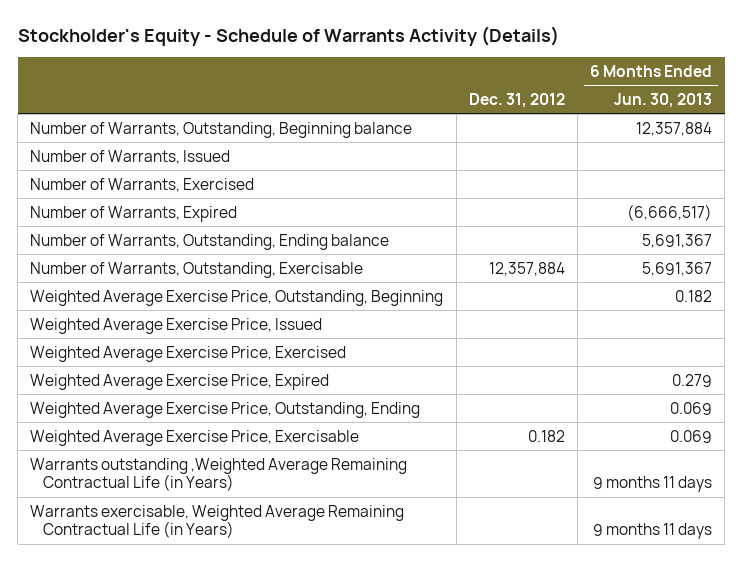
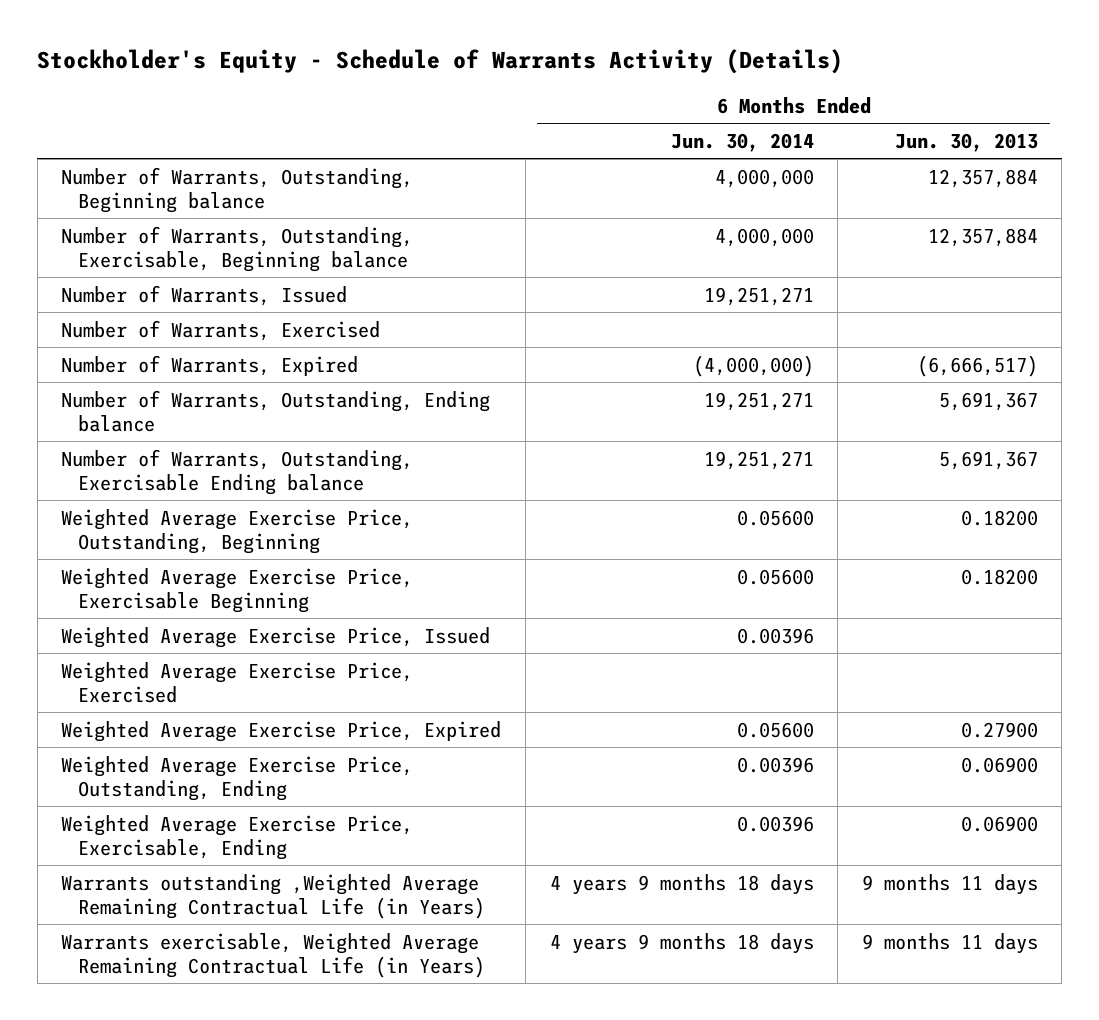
[468,93,565,109] Dec. 31, 2012 -> none
none -> [670,132,814,152] Jun. 30, 2014
none -> [61,225,414,272] Number of Warrants, Outstanding, Exercisable, Beginning balance
[30,261,364,278] Number of Warrants, Outstanding, Exercisable -> [61,448,414,495] Number of Warrants, Outstanding, Exercisable Ending balance
[674,289,712,302] 0.182 -> [960,509,1038,526] 0.18200
none -> [61,567,414,613] Weighted Average Exercise Price, Exercisable Beginning
[671,373,712,387] 0.279 -> [960,721,1038,738] 0.27900
[669,401,712,415] 0.069 -> [960,756,1038,773] 0.06900
[30,429,360,446] Weighted Average Exercise Price, Exercisable -> [61,814,414,860] Weighted Average Exercise Price, Exercisable, Ending
[669,429,712,443] 0.069 -> [960,815,1038,832] 0.06900

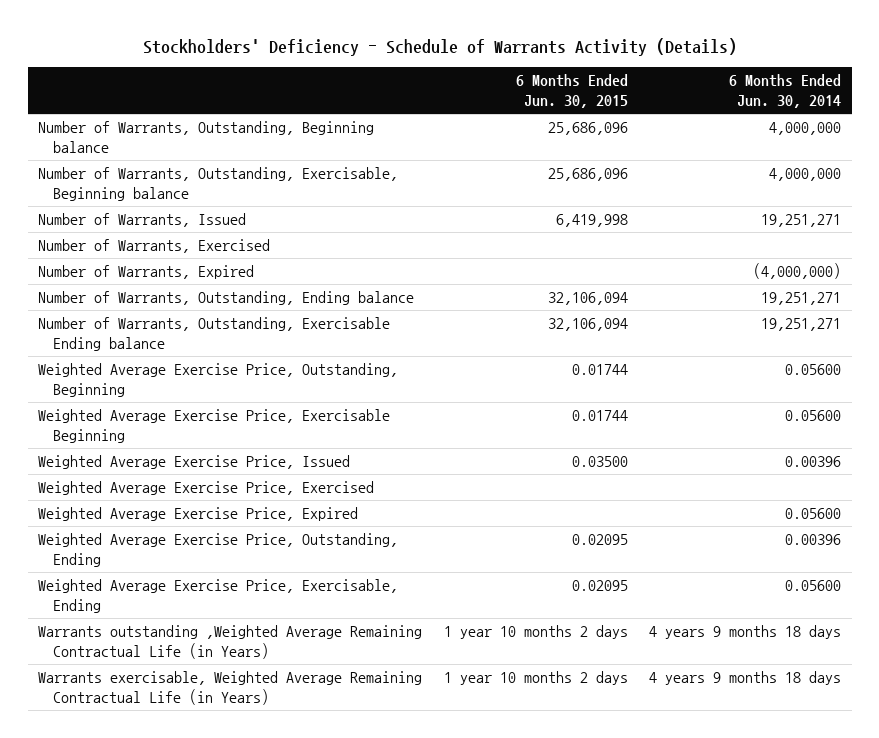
[37,49,844,75] Stockholder's Equity - Schedule of Warrants Activity (Details) -> [142,37,737,56] Stockholders' Deficiency - Schedule of Warrants Activity (Details)
[894,132,1038,152] Jun. 30, 2013 -> none
none -> [515,74,628,108] 6 Months Ended Jun. 30, 2015
[736,815,814,832] 0.00396 -> [784,580,841,592] 0.05600

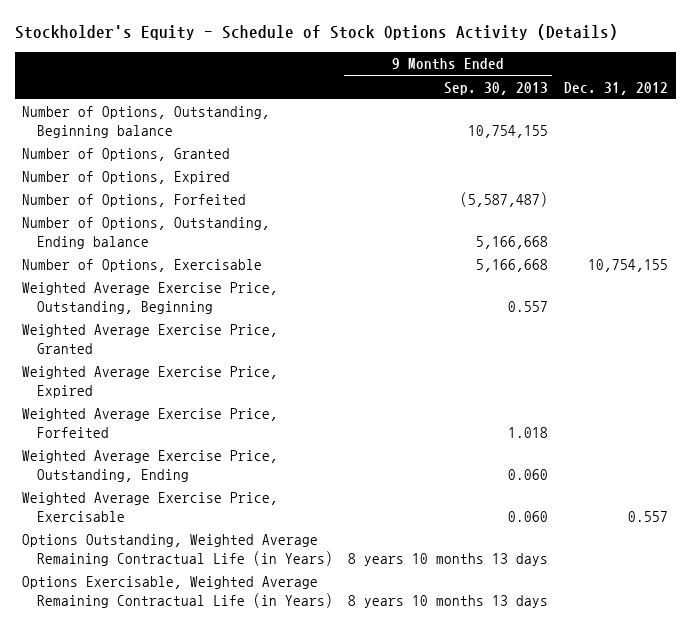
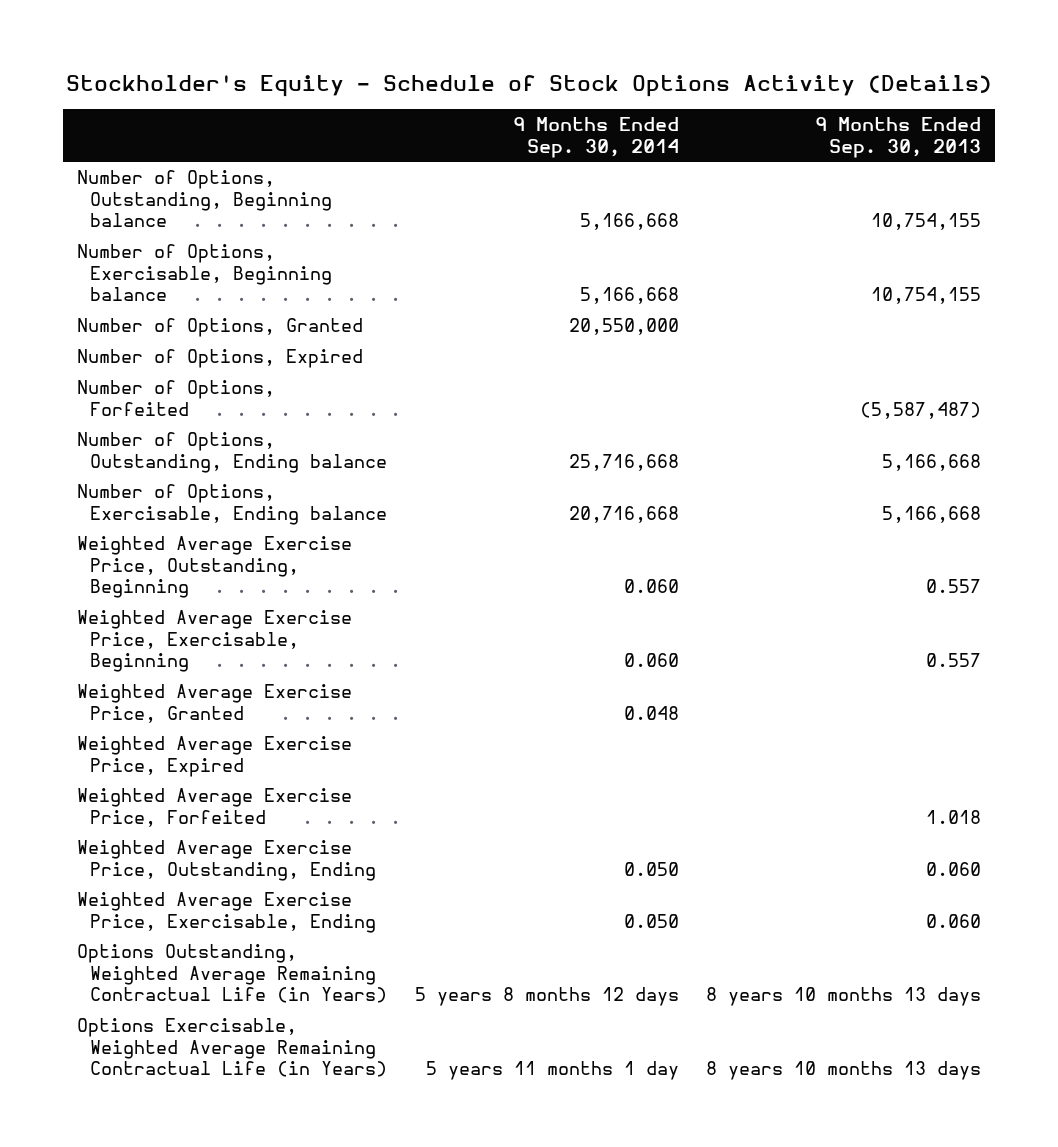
[564,81,669,95] Dec. 31, 2012 -> none
none -> [512,117,679,158] 9 Months Ended Sep. 30, 2014
none -> [76,244,332,301] Number of Options, Exercisable, Beginning balance
[22,259,263,273] Number of Options, Exercisable -> [76,484,387,525] Number of Options, Exercisable, Ending balance
none -> [76,610,352,672] Weighted Average Exercise Price, Exercisable, Beginning
[22,492,279,522] Weighted Average Exercise Price, Exercisable -> [76,892,376,933] Weighted Average Exercise Price, Exercisable, Ending

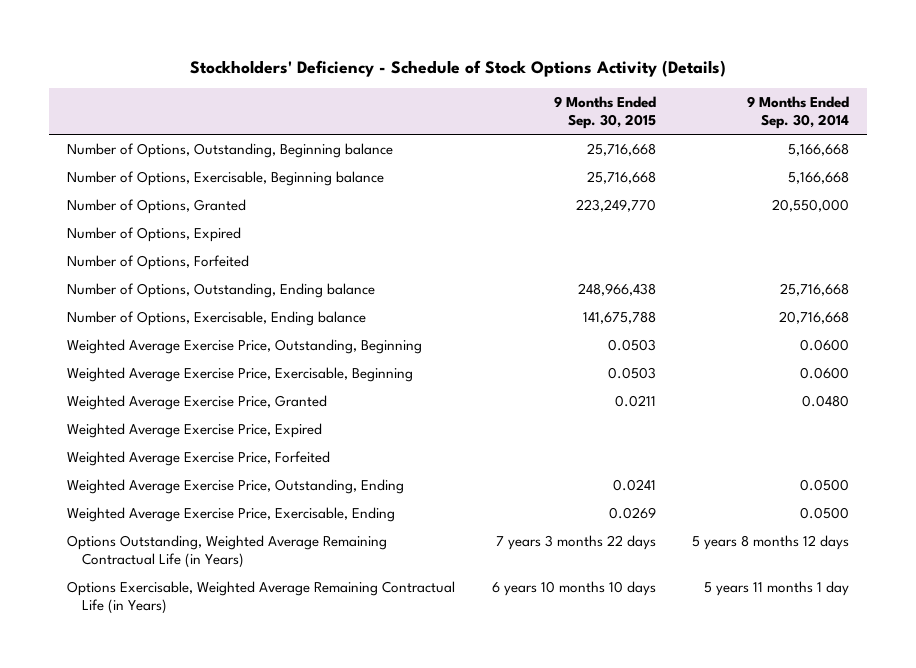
[65,74,992,97] Stockholder's Equity - Schedule of Stock Options Activity (Details) -> [190,59,727,77] Stockholders' Deficiency - Schedule of Stock Options Activity (Details)
[815,117,982,158] 9 Months Ended Sep. 30, 2013 -> none
none -> [553,96,656,130] 9 Months Ended Sep. 30, 2015
[623,578,679,593] 0.060 -> [799,339,849,352] 0.0600
[623,652,679,667] 0.060 -> [799,367,849,380] 0.0600
[623,705,679,720] 0.048 -> [801,395,849,408] 0.0480
[623,861,679,876] 0.050 -> [799,479,849,492] 0.0500
[623,913,679,928] 0.050 -> [799,507,849,520] 0.0500

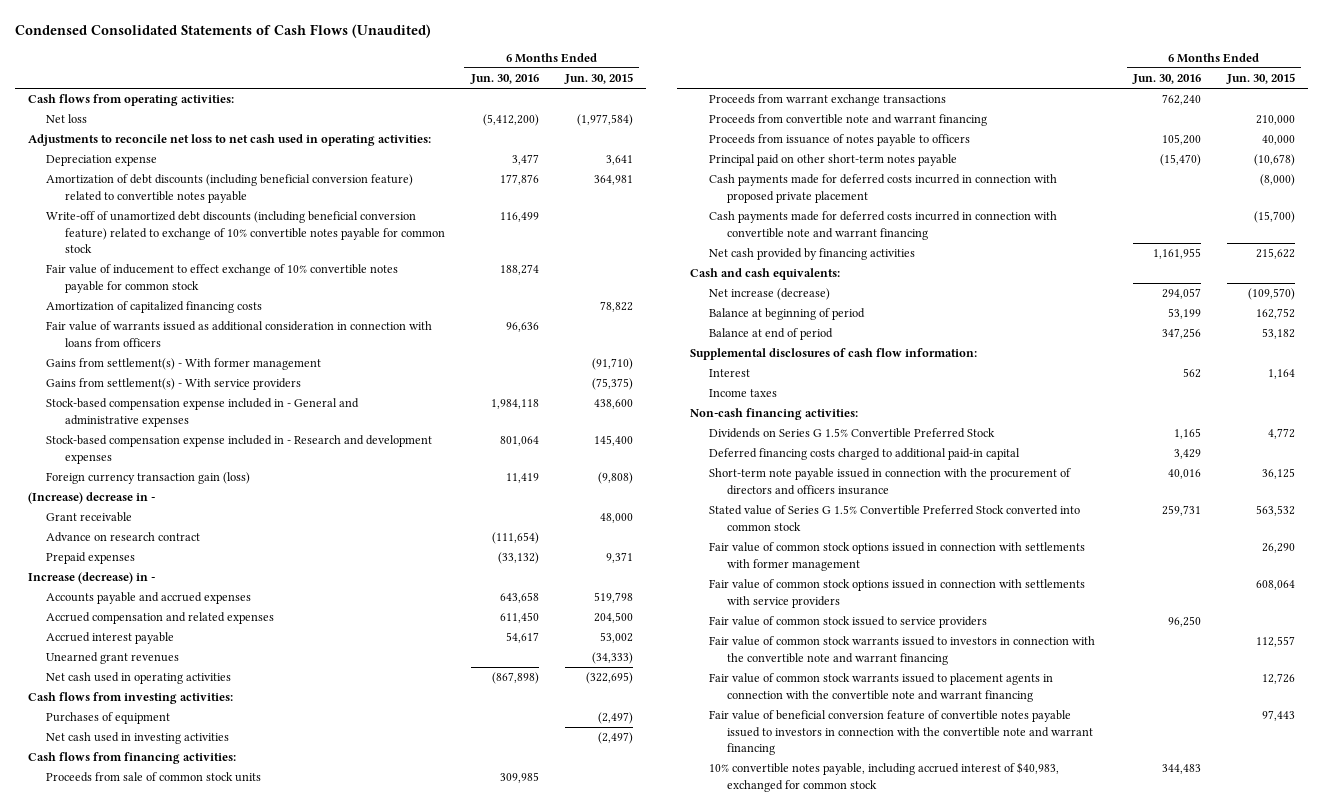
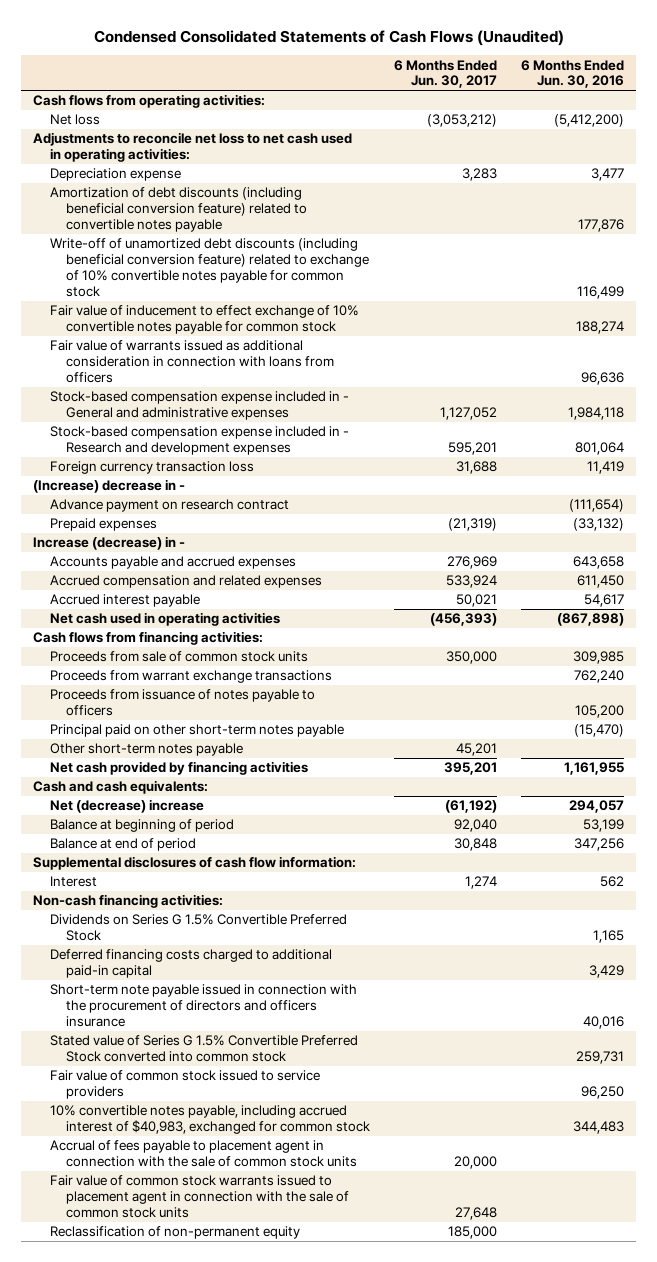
[563,73,633,85] Jun. 30, 2015 -> none
none -> [394,59,498,89] 6 Months Ended Jun. 30, 2017
[46,301,263,314] Amortization of capitalized financing costs -> none
[46,358,322,371] Gains from settlement(s) - With former management -> none
[46,378,302,391] Gains from settlement(s) - With service providers -> none
[46,472,251,485] Foreign currency transaction gain (loss) -> [49,461,254,475] Foreign currency transaction loss
[46,512,133,523] Grant receivable -> none
[46,532,201,543] Advance on research contract -> [49,499,289,513] Advance payment on research contract
[46,652,180,665] Unearned grant revenues -> none
[27,692,233,705] Cash flows from investing activities: -> none
[46,712,171,725] Purchases of equipment -> none
[46,732,230,745] Net cash used in investing activities -> none
[708,114,987,127] Proceeds from convertible note and warrant financing -> none
[708,174,1057,203] Cash payments made for deferred costs incurred in connection with proposed private placement -> none
[708,211,1057,240] Cash payments made for deferred costs incurred in connection with convertible note and warrant financing -> none
none -> [49,743,243,757] Other short-term notes payable
[708,288,830,301] Net increase (decrease) -> [49,799,204,814] Net (decrease) increase
[708,389,777,398] Income taxes -> none
[708,542,1085,571] Fair value of common stock options issued in connection with settlements with former management -> none
[708,579,1085,608] Fair value of common stock options issued in connection with settlements with service providers -> none
[708,636,1095,665] Fair value of common stock warrants issued to investors in connection with the convertible note and warrant financing -> none
[708,673,1053,702] Fair value of common stock warrants issued to placement agents in connection with the convertible note and warrant financing -> none
[708,710,1094,755] Fair value of beneficial conversion feature of convertible notes payable issued to investors in connection with the convertible note and warrant financing -> none
none -> [49,1140,358,1168] Accrual of fees payable to placement agent in connection with the sale of common stock units
none -> [49,1175,350,1218] Fair value of common stock warrants issued to placement agent in connection with the sale of common stock units
none -> [49,1226,300,1240] Reclassification of non-permanent equity

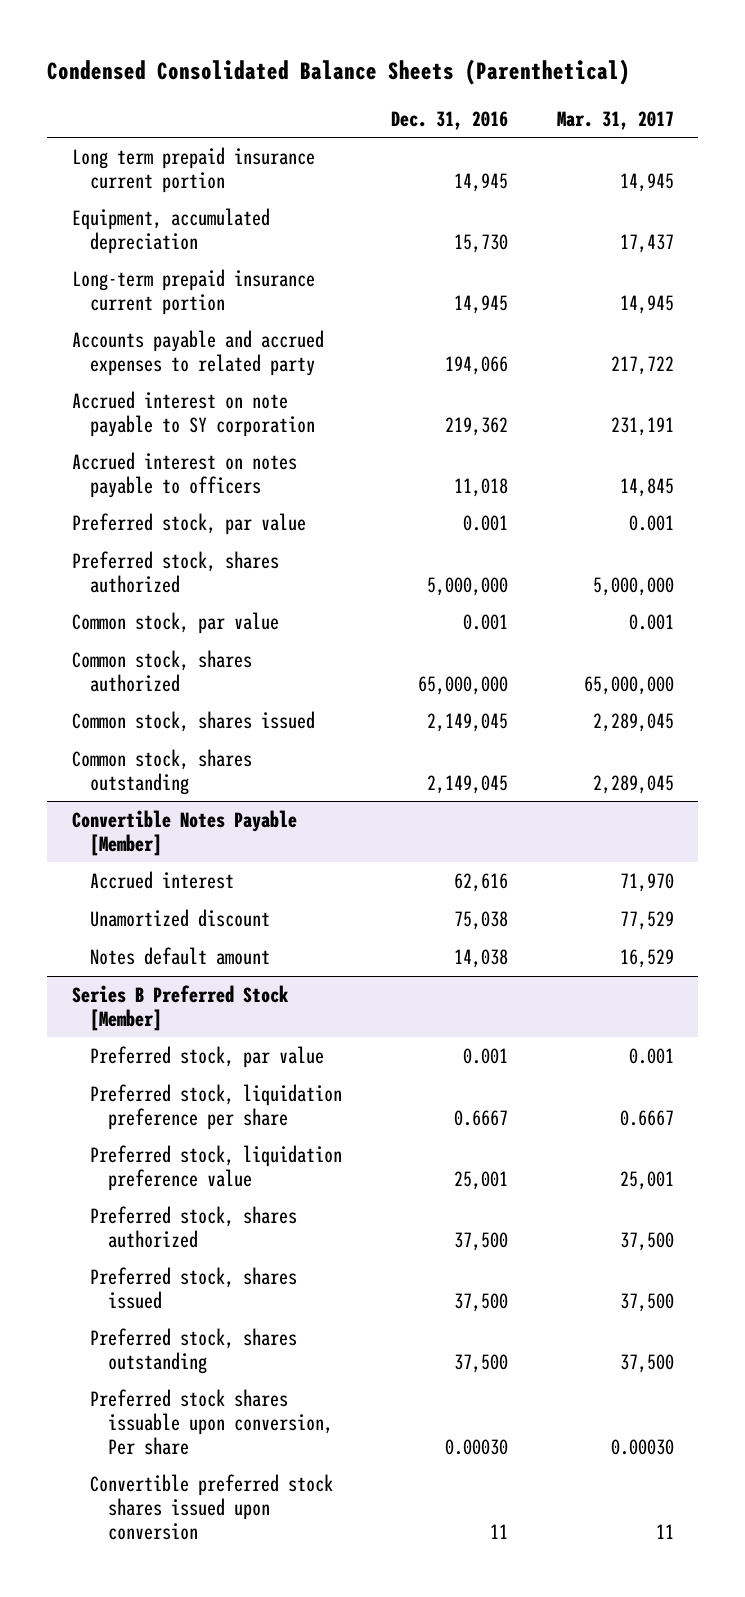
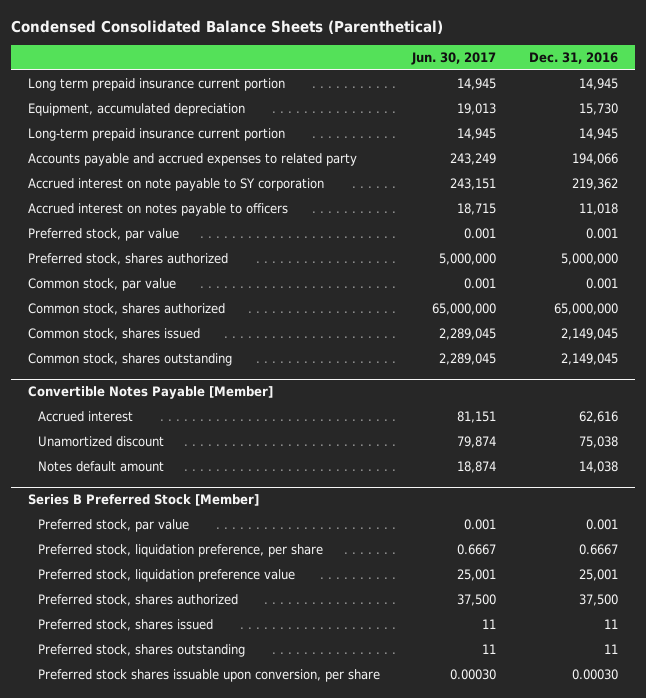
[556,110,674,130] Mar. 31, 2017 -> none
none -> [411,52,497,66] Jun. 30, 2017
[89,1083,342,1130] Preferred stock, liquidation preference per share -> [37,544,323,558] Preferred stock, liquidation preference, per share
[89,1473,333,1540] Convertible preferred stock shares issued upon conversion -> none
[453,1292,508,1312] 37,500 -> [604,619,619,630] 11
[453,1353,508,1373] 37,500 -> [604,644,619,655] 11
[89,1388,334,1455] Preferred stock shares issuable upon conversion, Per share -> [37,669,380,683] Preferred stock shares issuable upon conversion, per share

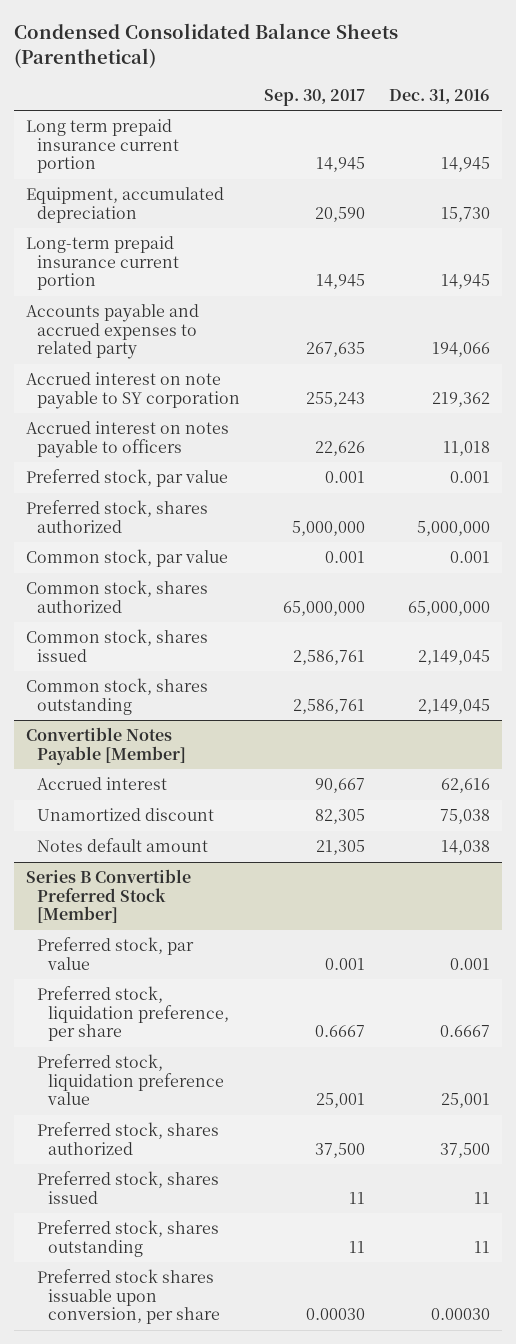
[411,52,497,66] Jun. 30, 2017 -> none
none -> [263,89,365,107] Sep. 30, 2017
[27,494,259,507] Series B Preferred Stock [Member] -> [25,869,191,924] Series B Convertible Preferred Stock [Member]

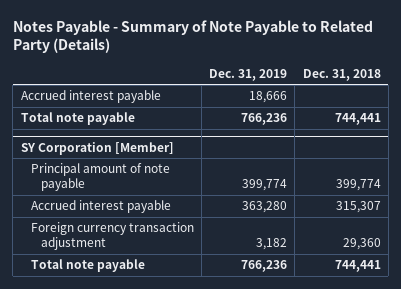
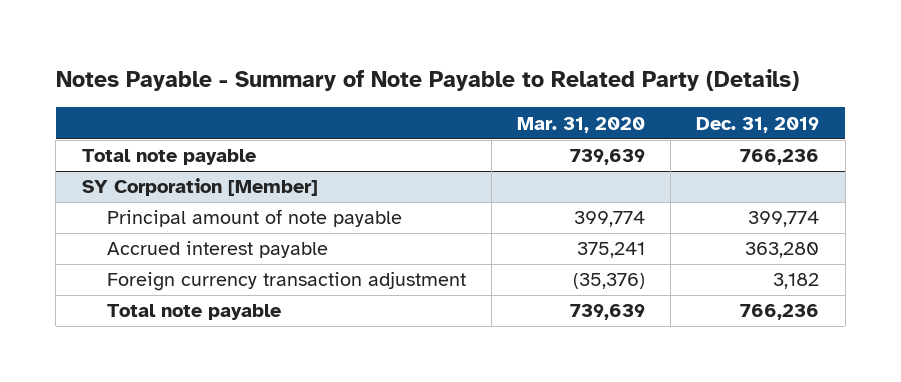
[302,68,381,81] Dec. 31, 2018 -> none
none -> [517,116,646,133] Mar. 31, 2020
[20,90,161,104] Accrued interest payable -> none

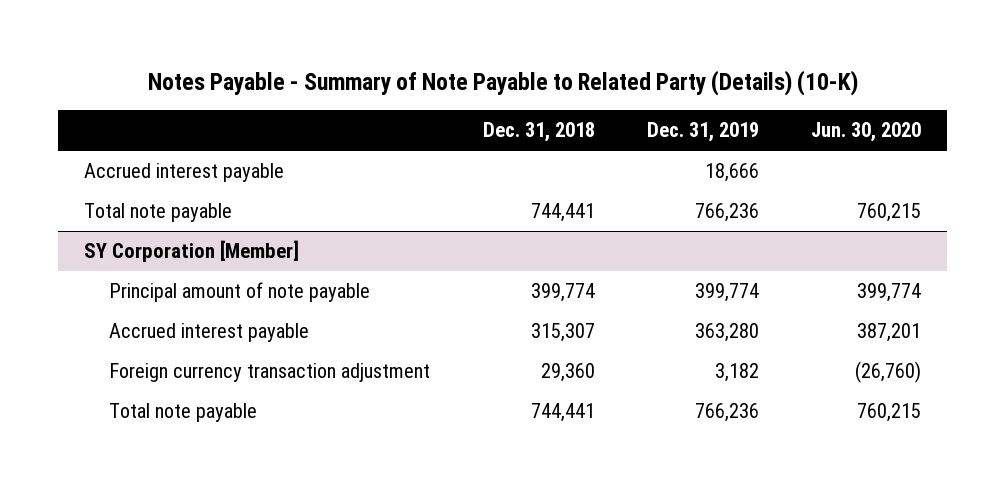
[55,69,799,92] Notes Payable - Summary of Note Payable to Related Party (Details) -> [147,69,858,96] Notes Payable - Summary of Note Payable to Related Party (Details) (10-K)
[517,116,646,133] Mar. 31, 2020 -> none
none -> [482,122,595,143] Dec. 31, 2018
none -> [811,122,922,143] Jun. 30, 2020
none -> [83,163,284,183] Accrued interest payable

